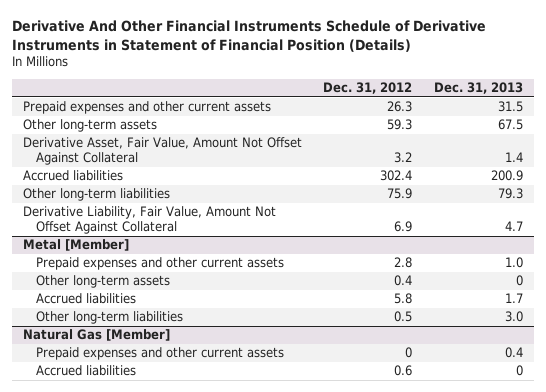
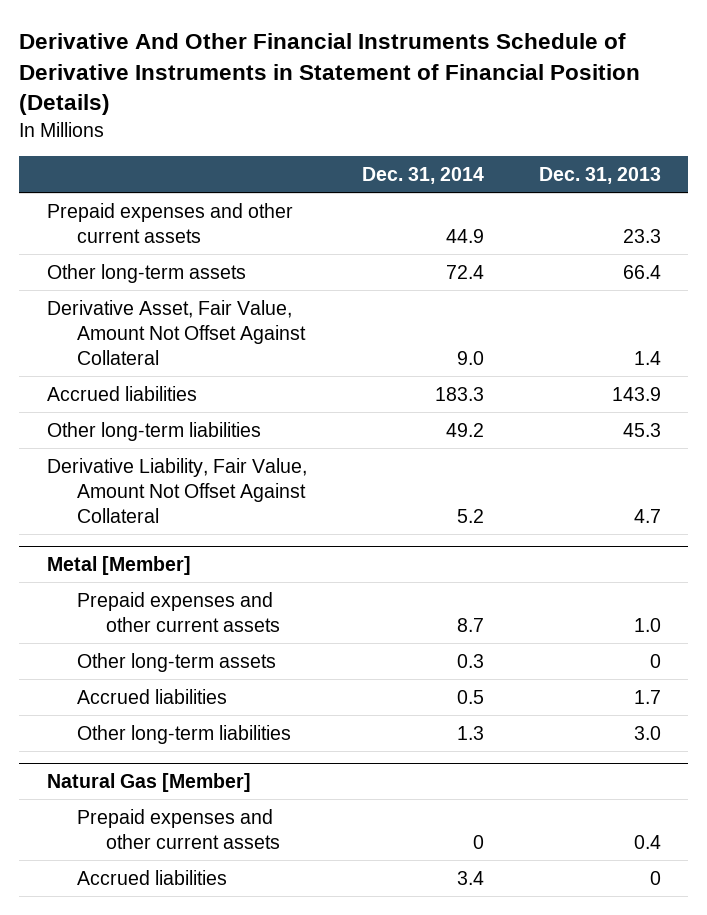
[323,82,413,95] Dec. 31, 2012 -> none
none -> [361,167,484,185] Dec. 31, 2014
[498,101,524,113] 31.5 -> [622,228,661,243] 23.3
[498,119,524,131] 67.5 -> [622,264,661,279] 66.4
[491,170,524,182] 200.9 -> [611,386,661,401] 143.9
[498,188,524,200] 79.3 -> [622,422,661,437] 45.3

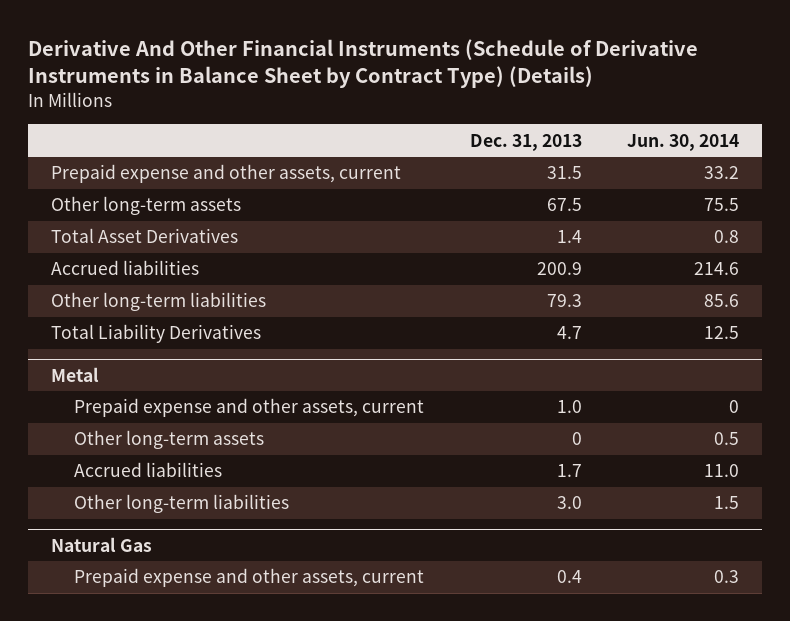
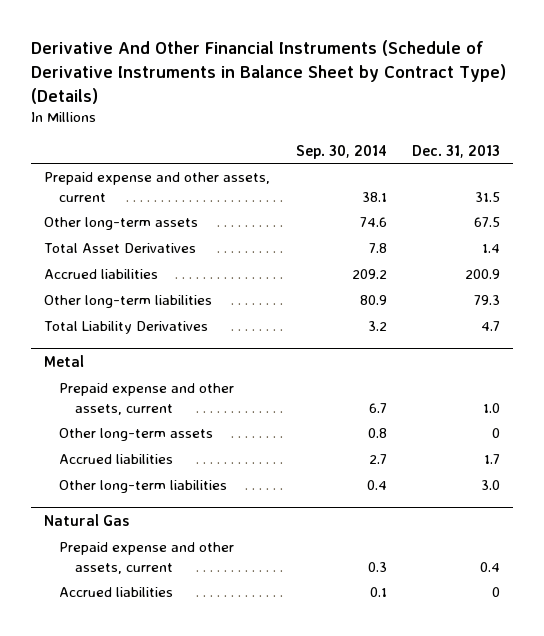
[626,133,739,151] Jun. 30, 2014 -> none
none -> [295,144,387,159] Sep. 30, 2014
none -> [59,587,174,598] Accrued liabilities

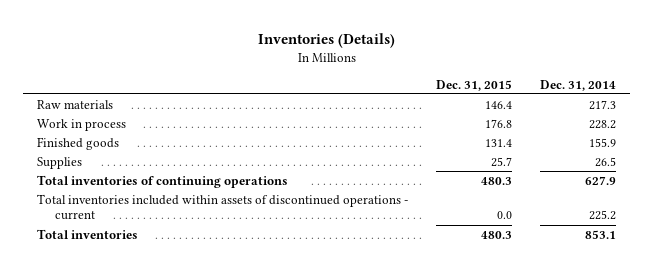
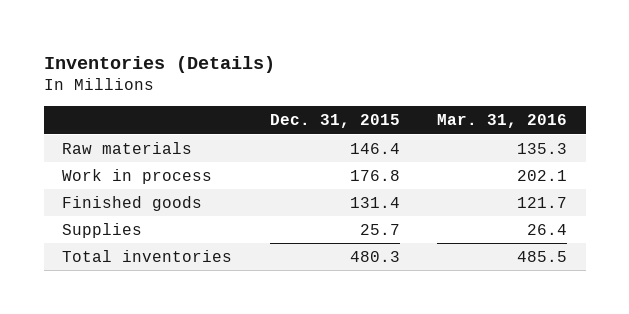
[540,79,617,91] Dec. 31, 2014 -> none
none -> [436,114,567,129] Mar. 31, 2016
[37,174,289,188] Total inventories of continuing operations -> none
[37,193,409,221] Total inventories included within assets of discontinued operations - current -> none

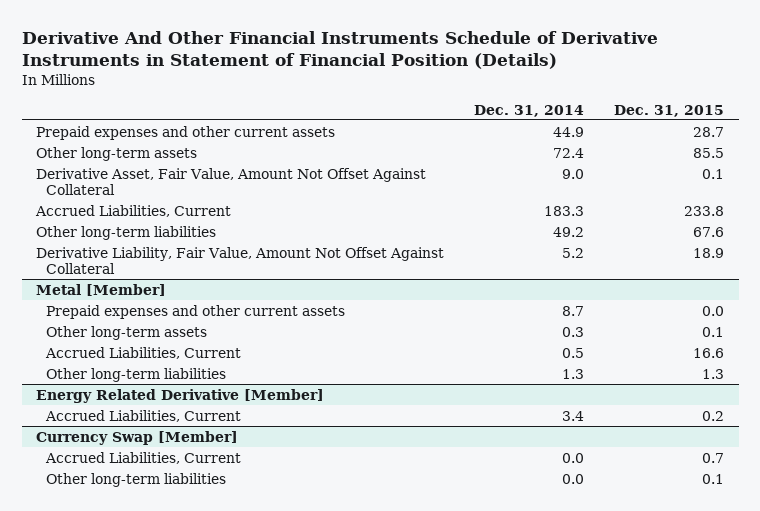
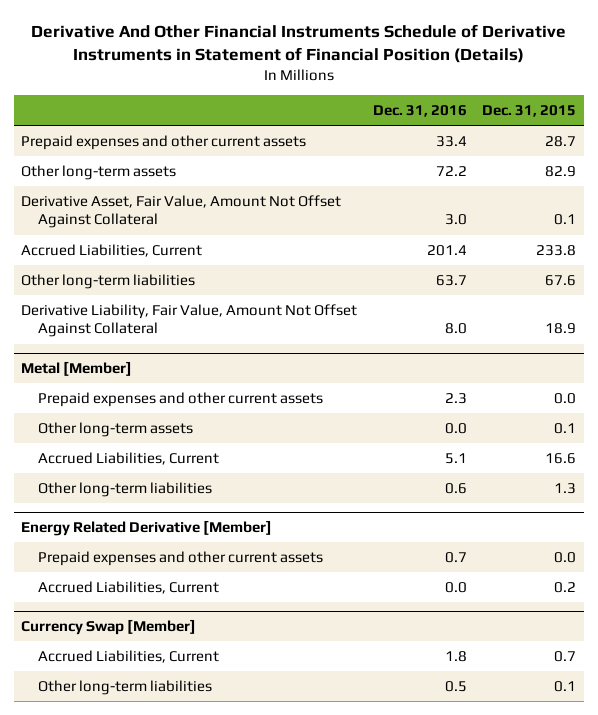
[474,104,585,117] Dec. 31, 2014 -> none
none -> [372,105,467,118] Dec. 31, 2016
[692,147,724,158] 85.5 -> [545,165,577,177] 82.9
none -> [37,550,323,566] Prepaid expenses and other current assets

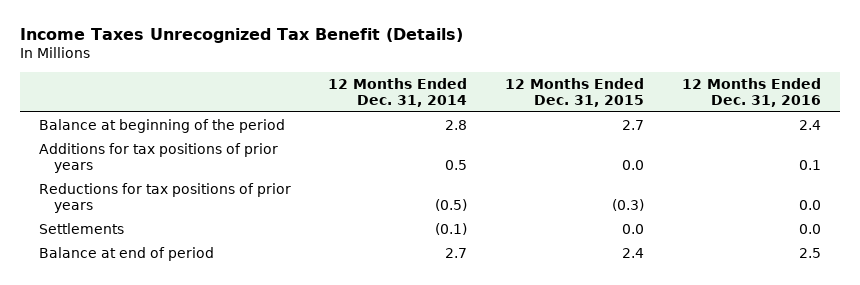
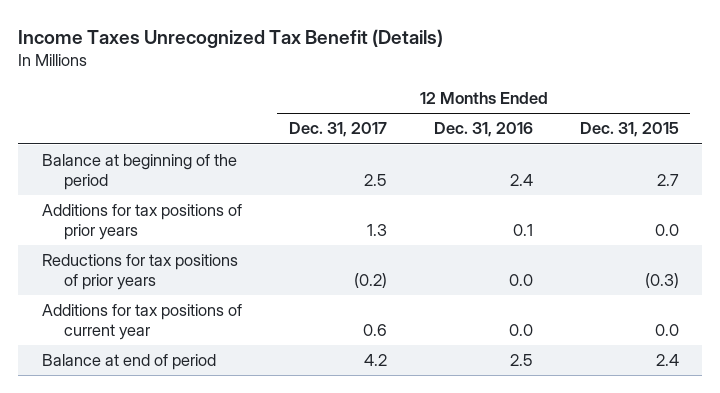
[328,77,468,107] 12 Months Ended Dec. 31, 2014 -> none
none -> [288,122,387,138] Dec. 31, 2017
[38,222,124,234] Settlements -> none
none -> [41,304,242,341] Additions for tax positions of current year

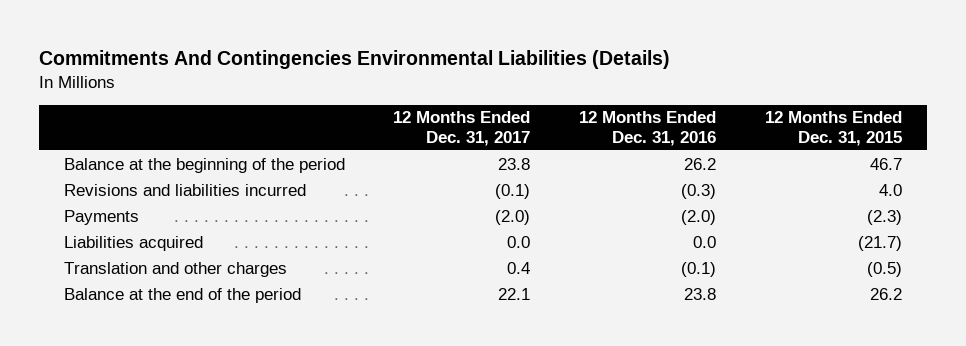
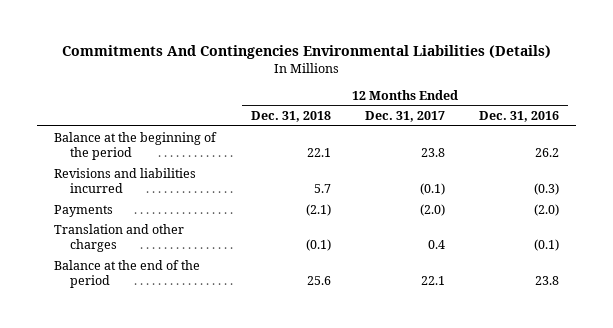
[765,111,903,146] 12 Months Ended Dec. 31, 2015 -> none
none -> [250,110,331,122] Dec. 31, 2018
[63,235,203,251] Liabilities acquired -> none

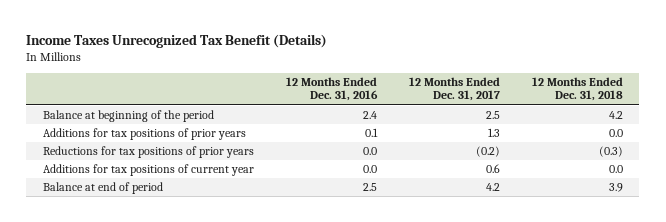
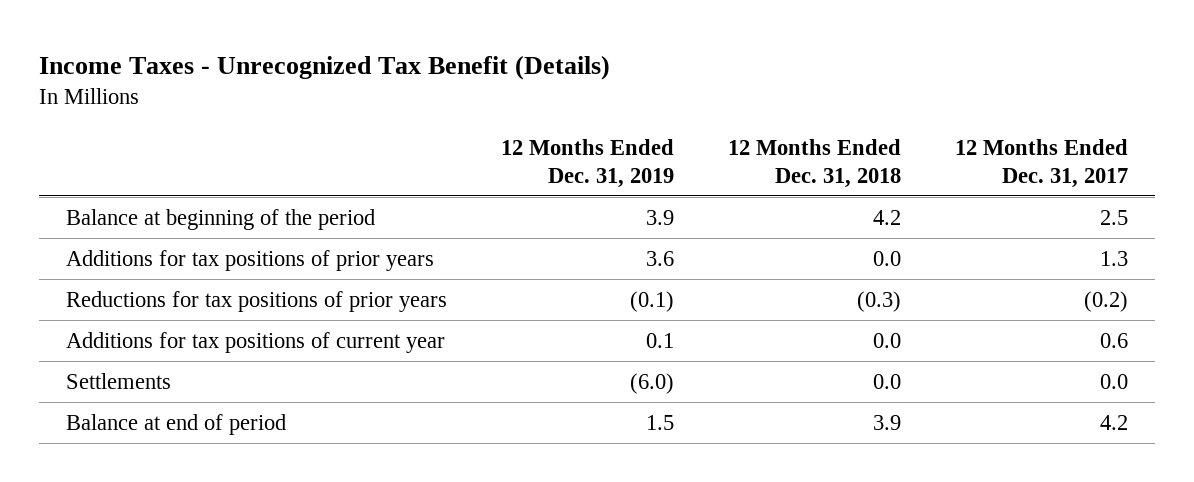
[26,33,328,48] Income Taxes Unrecognized Tax Benefit (Details) -> [38,54,610,80] Income Taxes - Unrecognized Tax Benefit (Details)
[285,76,378,102] 12 Months Ended Dec. 31, 2016 -> none
none -> [500,139,674,188] 12 Months Ended Dec. 31, 2019
none -> [65,373,171,390] Settlements

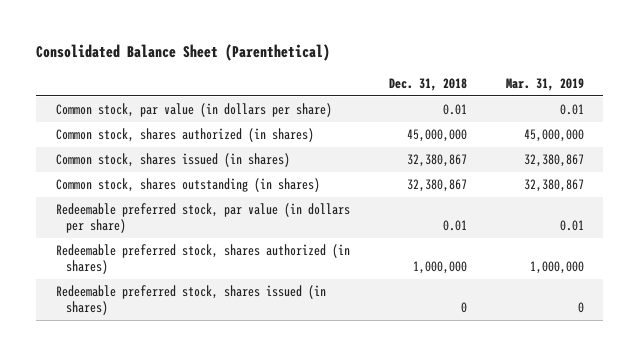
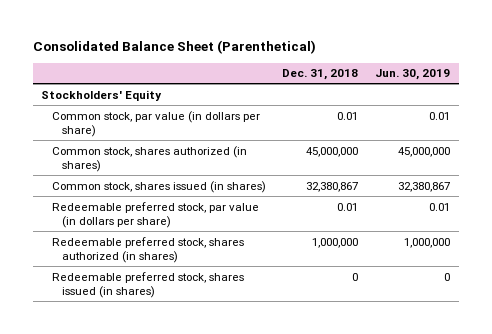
[505,78,584,92] Mar. 31, 2019 -> none
none -> [375,69,451,81] Jun. 30, 2019
none -> [41,89,163,101] Stockholders' Equity
[55,178,320,193] Common stock, shares outstanding (in shares) -> none

